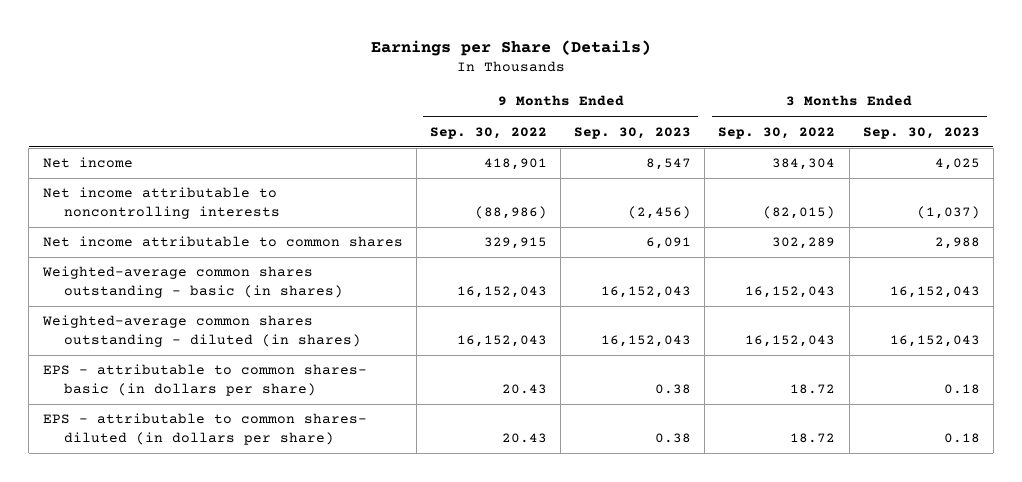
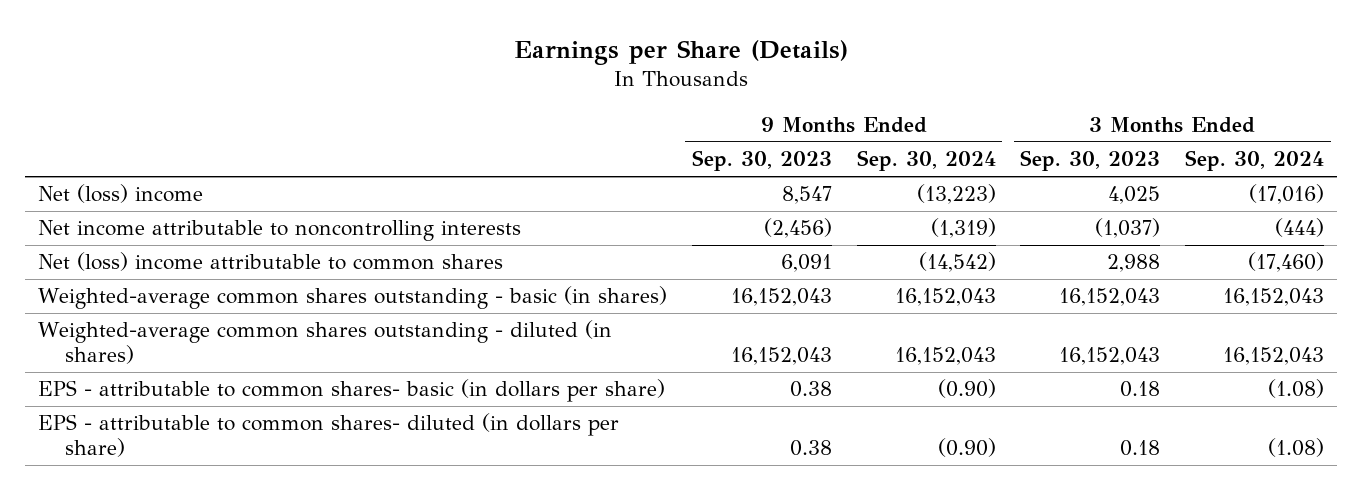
[429,126,547,139] Sep. 30, 2022 -> none
[718,126,836,139] Sep. 30, 2022 -> none
none -> [856,150,996,172] Sep. 30, 2024
none -> [1185,150,1325,172] Sep. 30, 2024
[42,157,133,169] Net income -> [37,184,203,204] Net (loss) income
[42,236,403,248] Net income attributable to common shares -> [37,252,503,272] Net (loss) income attributable to common shares

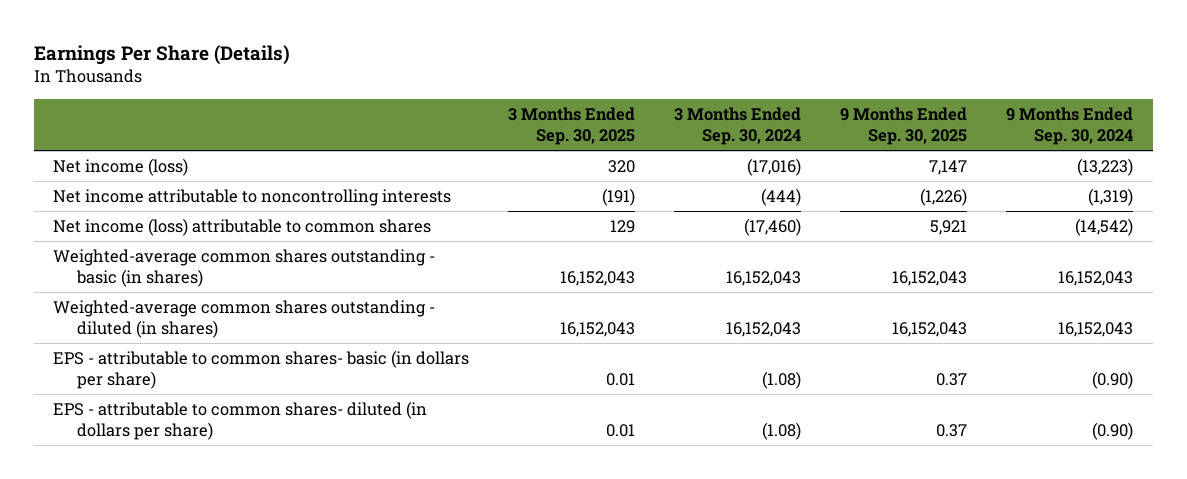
[514,39,849,65] Earnings per Share (Details) -> [33,44,290,65] Earnings Per Share (Details)
[691,150,832,172] Sep. 30, 2023 -> none
[1020,150,1161,172] Sep. 30, 2023 -> none
none -> [508,106,636,146] 3 Months Ended Sep. 30, 2025
none -> [840,106,968,146] 9 Months Ended Sep. 30, 2025
[37,184,203,204] Net (loss) income -> [53,157,189,176] Net income (loss)
[37,252,503,272] Net (loss) income attributable to common shares -> [53,217,432,236] Net income (loss) attributable to common shares

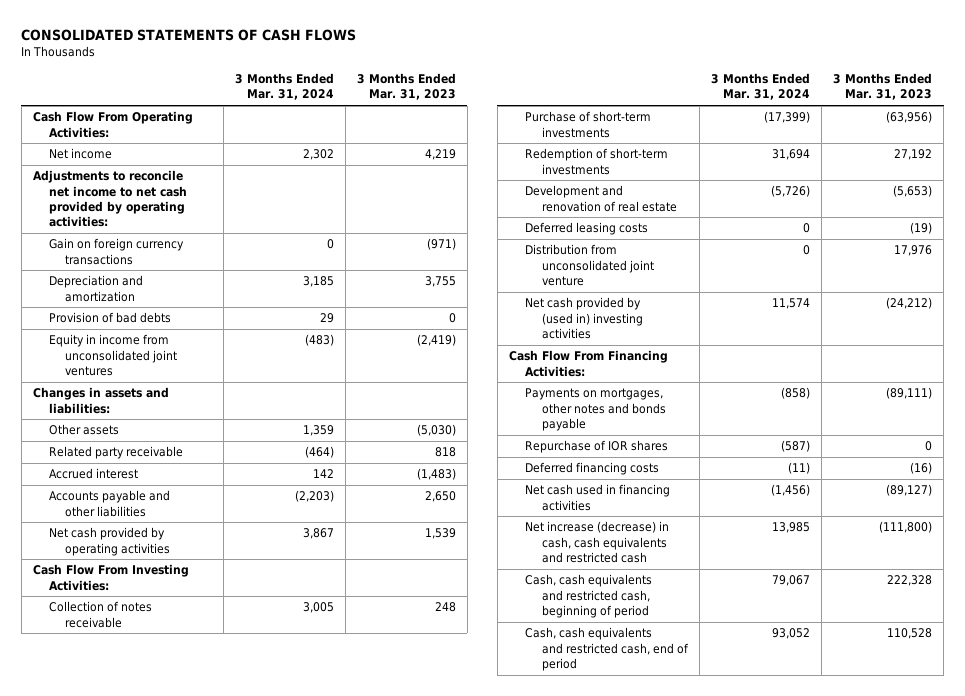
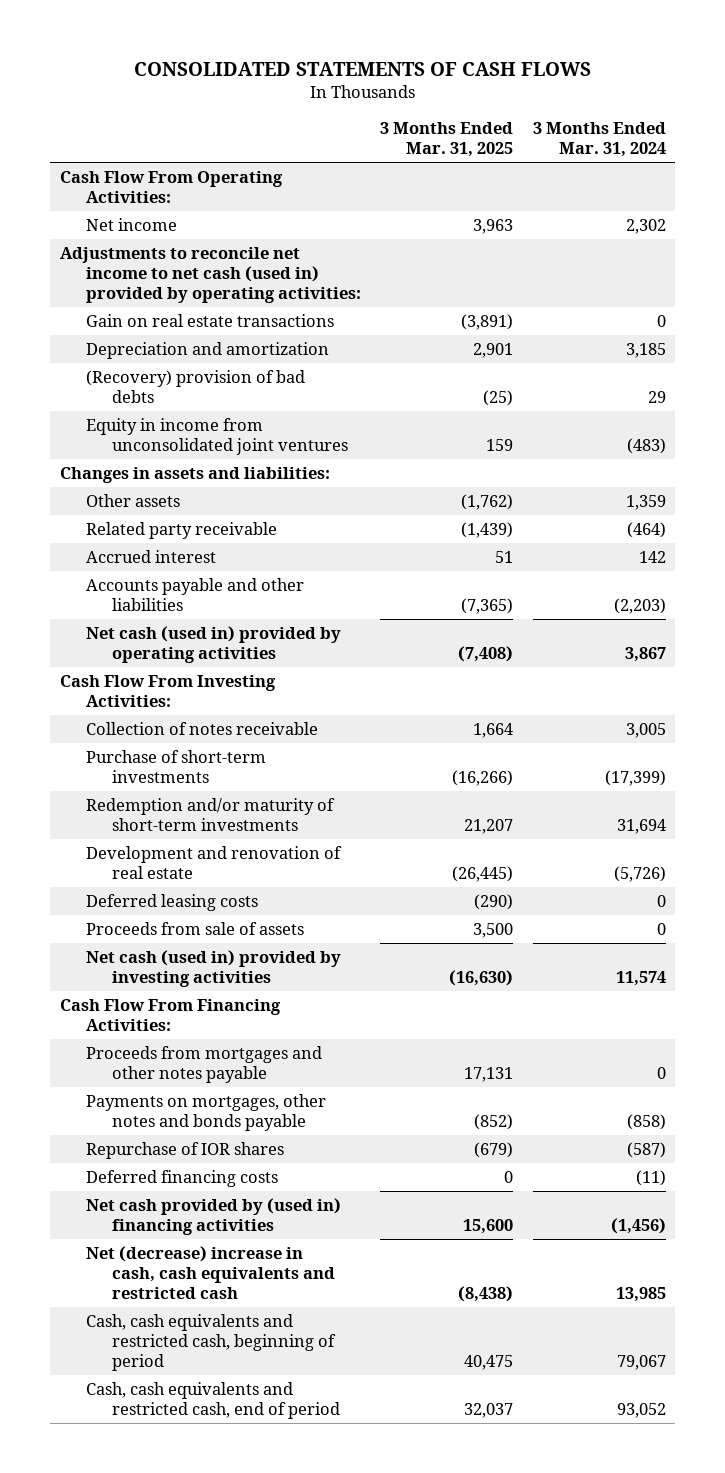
[356,73,456,101] 3 Months Ended Mar. 31, 2023 -> none
none -> [380,122,514,158] 3 Months Ended Mar. 31, 2025
[49,238,185,265] Gain on foreign currency transactions -> none
[32,170,188,228] Adjustments to reconcile net income to net cash provided by operating activities: -> [59,247,361,303] Adjustments to reconcile net income to net cash (used in) provided by operating activities:
none -> [85,314,334,328] Gain on real estate transactions
[49,312,172,324] Provision of bad debts -> [85,370,305,403] (Recovery) provision of bad debts
[49,527,171,556] Net cash provided by operating activities -> [85,626,341,663] Net cash (used in) provided by operating activities
[525,148,669,175] Redemption of short-term investments -> [85,798,335,831] Redemption and/or maturity of short-term investments
[525,244,654,286] Distribution from unconsolidated joint venture -> none
none -> [85,922,304,936] Proceeds from sale of assets
[525,297,643,339] Net cash provided by (used in) investing activities -> [85,950,341,987] Net cash (used in) provided by investing activities
none -> [85,1046,322,1083] Proceeds from mortgages and other notes payable
[525,484,671,511] Net cash used in financing activities -> [85,1198,341,1235] Net cash provided by (used in) financing activities
[525,521,670,563] Net increase (decrease) in cash, cash equivalents and restricted cash -> [85,1246,336,1299] Net (decrease) increase in cash, cash equivalents and restricted cash

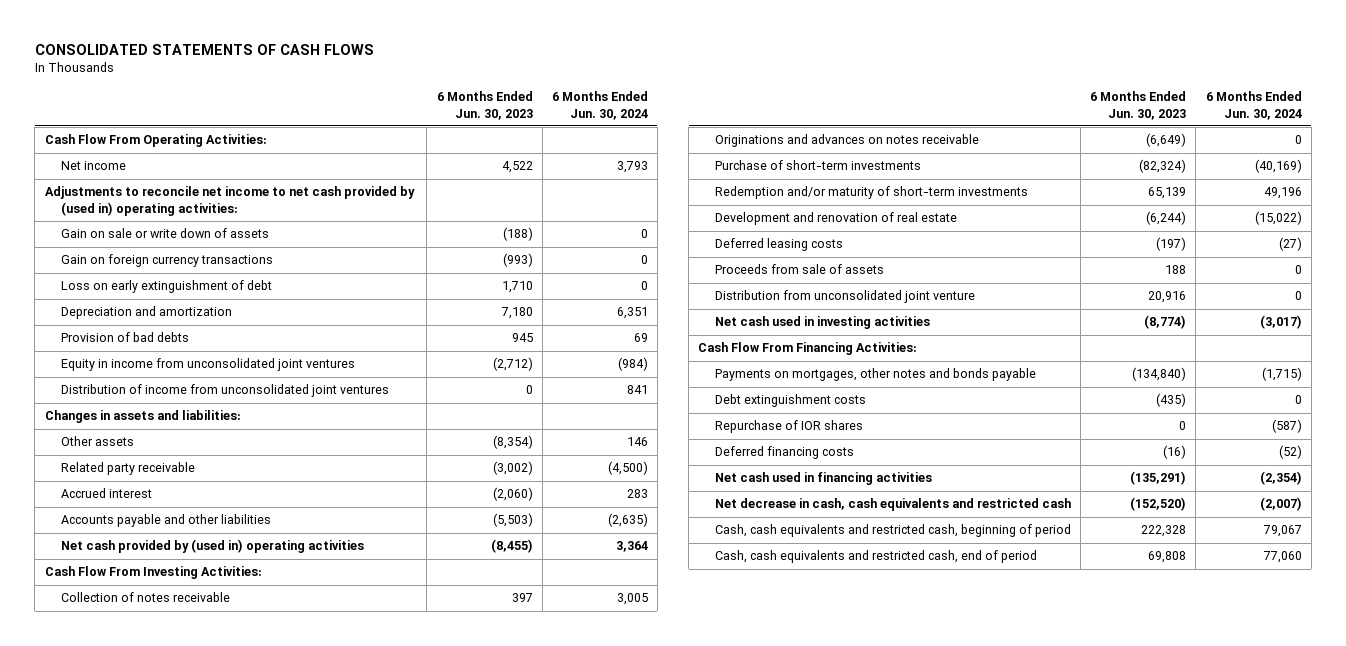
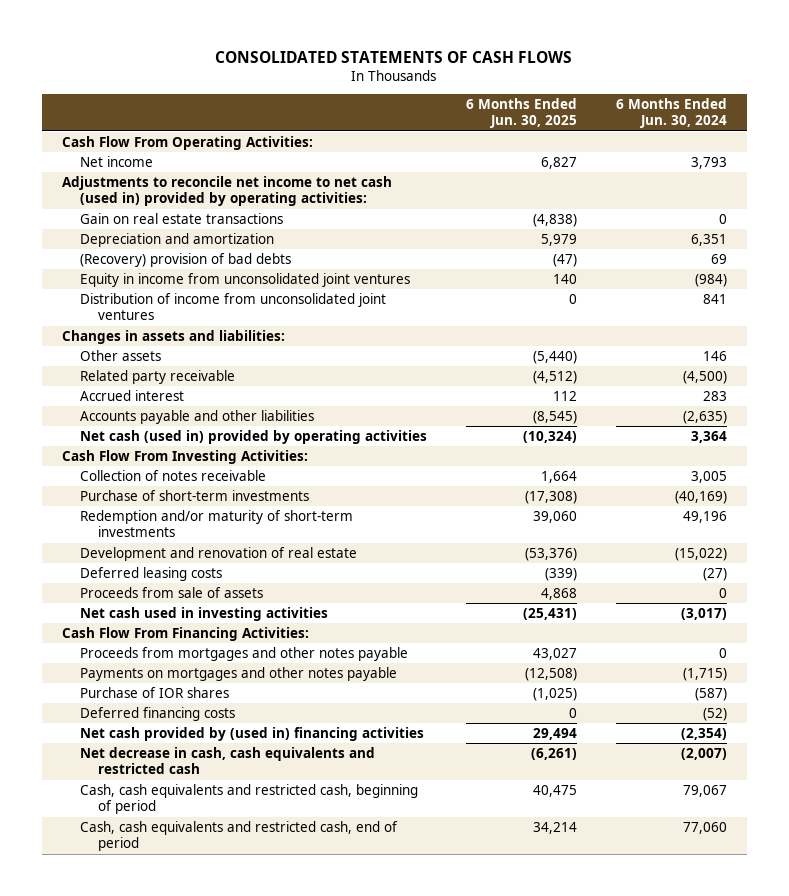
[436,91,533,120] 6 Months Ended Jun. 30, 2023 -> none
none -> [466,97,578,129] 6 Months Ended Jun. 30, 2025
[61,228,270,239] Gain on sale or write down of assets -> none
[61,254,274,268] Gain on foreign currency transactions -> none
[61,280,273,294] Loss on early extinguishment of debt -> none
[44,186,415,216] Adjustments to reconcile net income to net cash provided by (used in) operating activities: -> [61,175,392,207] Adjustments to reconcile net income to net cash (used in) provided by operating activities:
none -> [80,212,284,224] Gain on real estate transactions
[61,332,190,343] Provision of bad debts -> [80,252,292,267] (Recovery) provision of bad debts
[61,539,365,554] Net cash provided by (used in) operating activities -> [80,429,428,444] Net cash (used in) provided by operating activities
[715,134,980,148] Originations and advances on notes receivable -> none
[715,290,976,304] Distribution from unconsolidated joint venture -> none
[715,394,867,408] Debt extinguishment costs -> none
none -> [80,646,409,661] Proceeds from mortgages and other notes payable
[715,368,1037,382] Payments on mortgages, other notes and bonds payable -> [80,666,398,681] Payments on mortgages and other notes payable
[715,420,864,434] Repurchase of IOR shares -> [80,686,230,698] Purchase of IOR shares
[715,472,933,486] Net cash used in financing activities -> [80,726,425,741] Net cash provided by (used in) financing activities

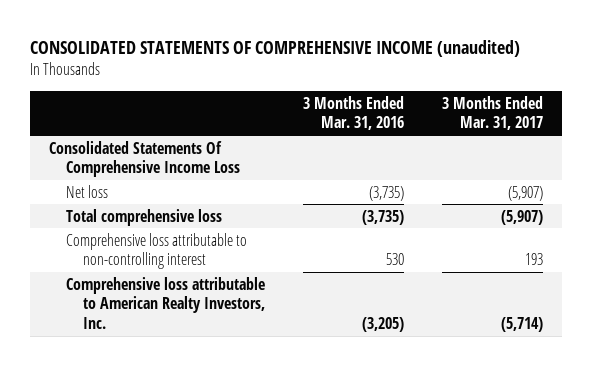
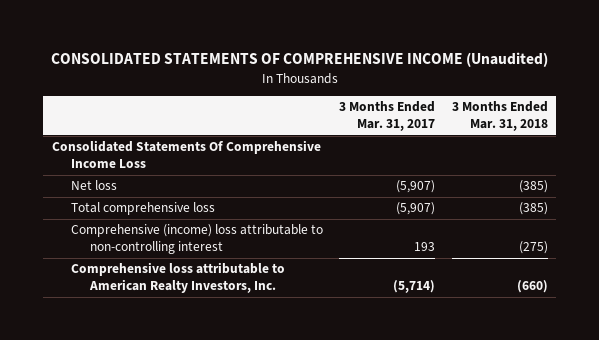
[30,40,521,58] CONSOLIDATED STATEMENTS OF COMPREHENSIVE INCOME (unaudited) -> [50,52,548,68] CONSOLIDATED STATEMENTS OF COMPREHENSIVE INCOME (Unaudited)
[303,95,405,131] 3 Months Ended Mar. 31, 2016 -> none
none -> [451,101,548,132] 3 Months Ended Mar. 31, 2018
[66,232,248,270] Comprehensive loss attributable to non-controlling interest -> [70,224,323,255] Comprehensive (income) loss attributable to non-controlling interest

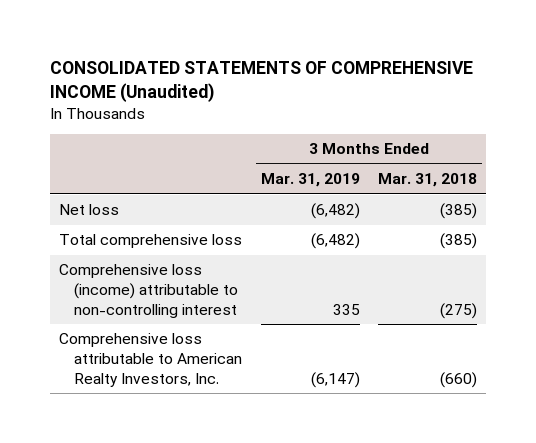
[339,101,436,132] 3 Months Ended Mar. 31, 2017 -> none
none -> [260,173,360,188] Mar. 31, 2019
[51,140,321,169] Consolidated Statements Of Comprehensive Income Loss -> none
[70,224,323,255] Comprehensive (income) loss attributable to non-controlling interest -> [59,264,239,318] Comprehensive loss (income) attributable to non-controlling interest

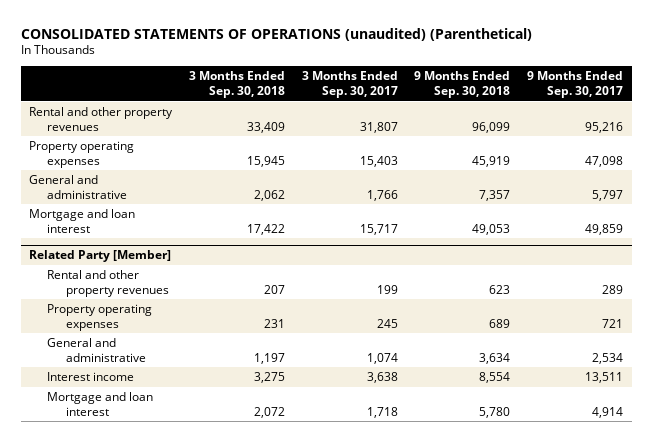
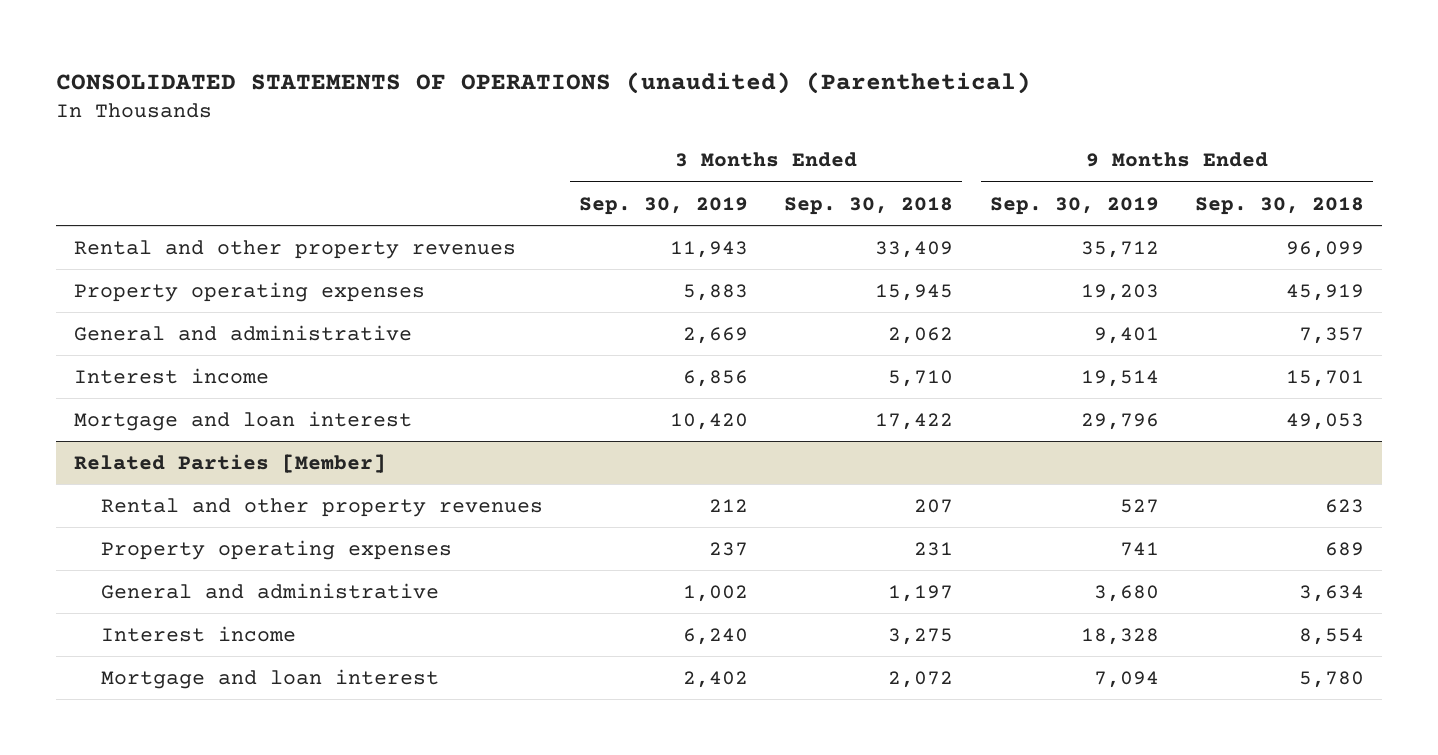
[301,71,398,98] 3 Months Ended Sep. 30, 2017 -> none
[527,71,624,98] 9 Months Ended Sep. 30, 2017 -> none
none -> [578,196,748,215] Sep. 30, 2019
none -> [989,196,1159,215] Sep. 30, 2019
none -> [73,367,269,384] Interest income
[28,250,171,263] Related Party [Member] -> [73,453,386,473] Related Parties [Member]

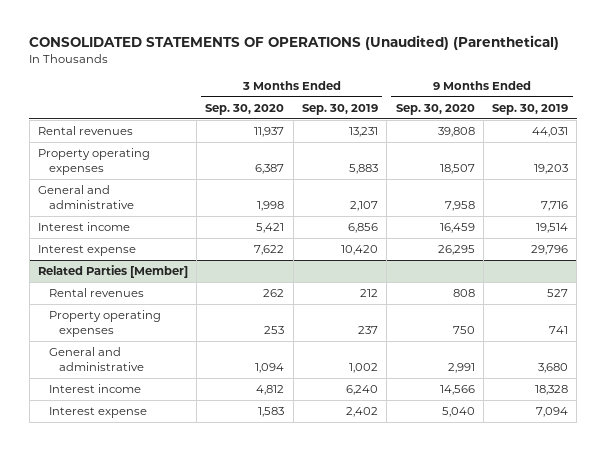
[55,71,1031,94] CONSOLIDATED STATEMENTS OF OPERATIONS (unaudited) (Parenthetical) -> [29,35,560,51] CONSOLIDATED STATEMENTS OF OPERATIONS (Unaudited) (Parenthetical)
[784,196,954,215] Sep. 30, 2018 -> none
[1194,196,1364,215] Sep. 30, 2018 -> none
none -> [205,103,285,115] Sep. 30, 2020
none -> [395,103,475,115] Sep. 30, 2020
[73,239,516,259] Rental and other property revenues -> [37,126,133,136] Rental revenues
[669,240,748,258] 11,943 -> [348,127,378,138] 13,231
[1080,240,1159,258] 35,712 -> [532,127,569,138] 44,031
[682,326,748,344] 2,669 -> [349,201,378,212] 2,107
[1093,326,1159,344] 9,401 -> [541,201,569,212] 7,716
[73,410,412,431] Mortgage and loan interest -> [37,245,136,257] Interest expense
[100,497,543,517] Rental and other property revenues -> [48,288,144,298] Rental revenues
[100,668,439,689] Mortgage and loan interest -> [48,407,147,419] Interest expense

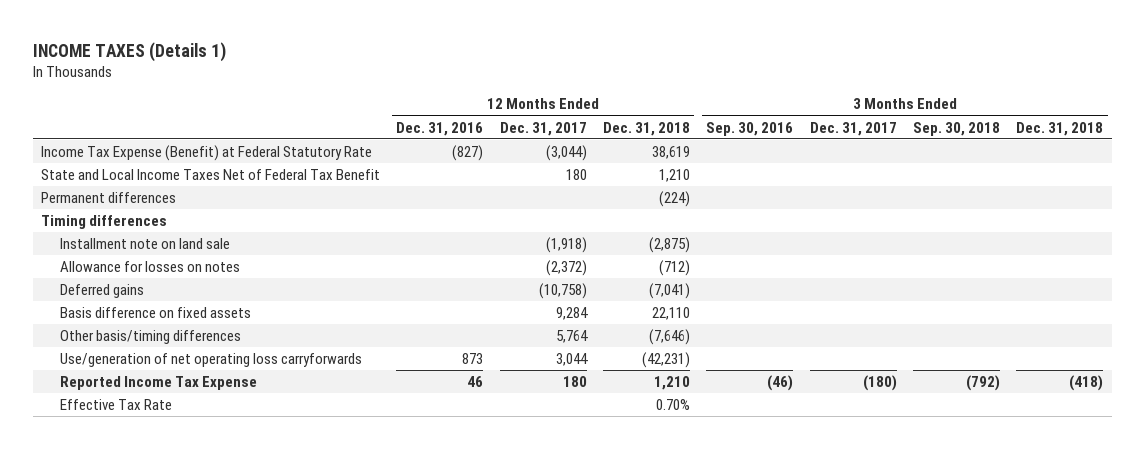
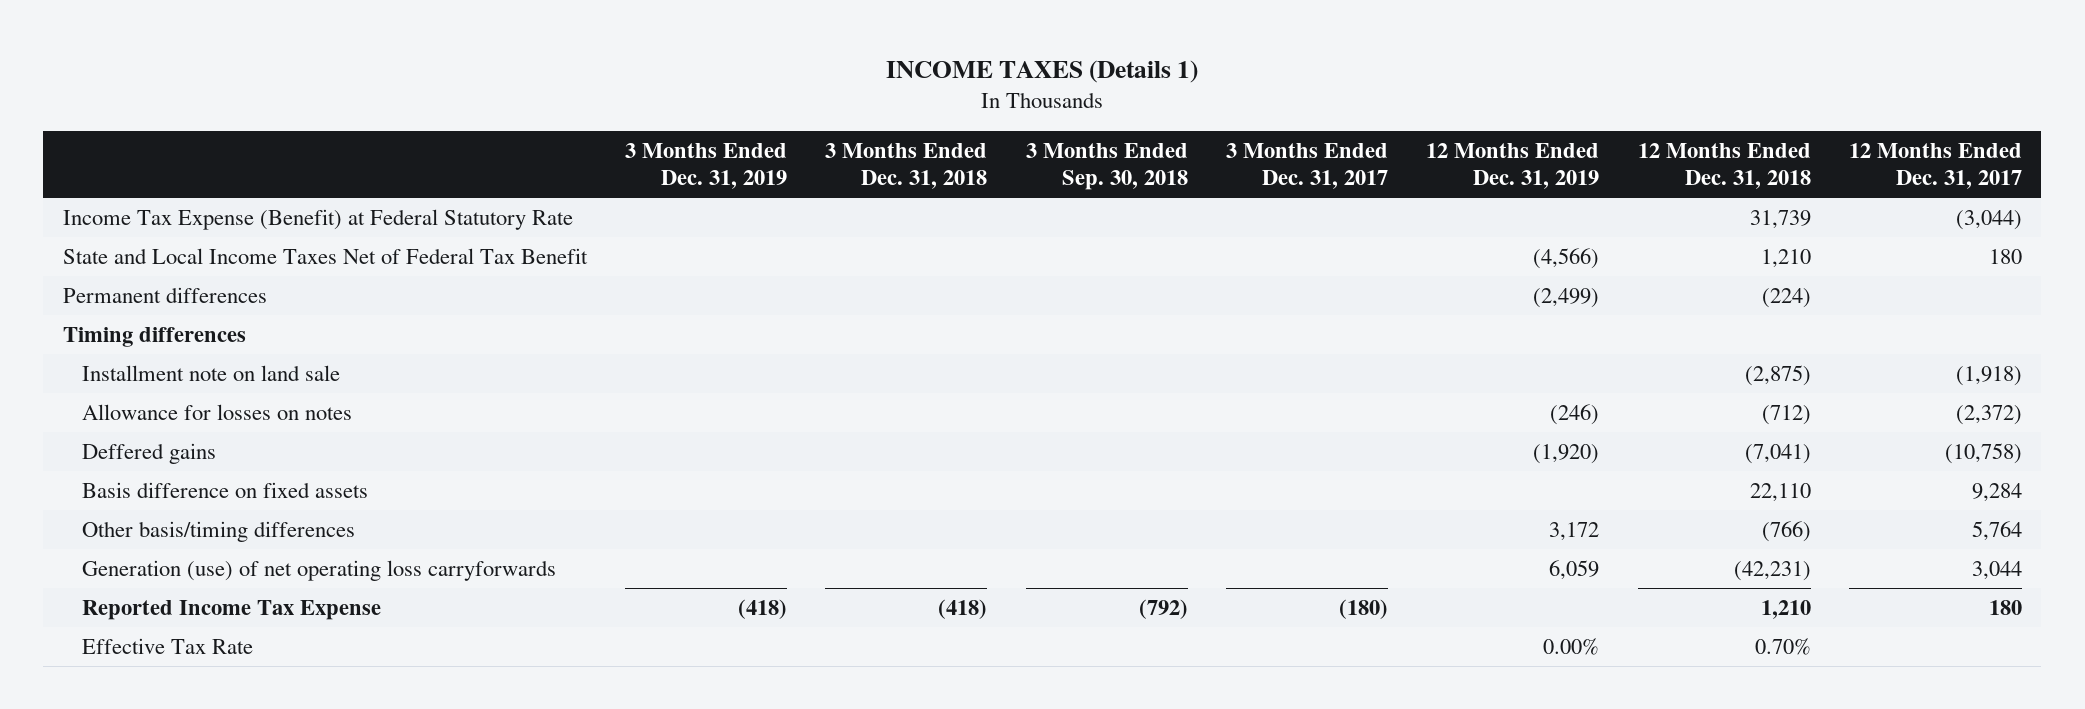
[396,121,484,136] Dec. 31, 2016 -> none
[706,121,794,136] Sep. 30, 2016 -> none
none -> [624,142,787,189] 3 Months Ended Dec. 31, 2019
none -> [1426,142,1600,189] 12 Months Ended Dec. 31, 2019
[652,146,691,160] 38,619 -> [1749,209,1811,229] 31,739
[60,284,145,299] Deferred gains -> [82,442,217,464] Deffered gains
[649,329,691,346] (7,646) -> [1761,520,1811,542] (766)
[60,353,363,368] Use/generation of net operating loss carryforwards -> [82,559,557,581] Generation (use) of net operating loss carryforwards

